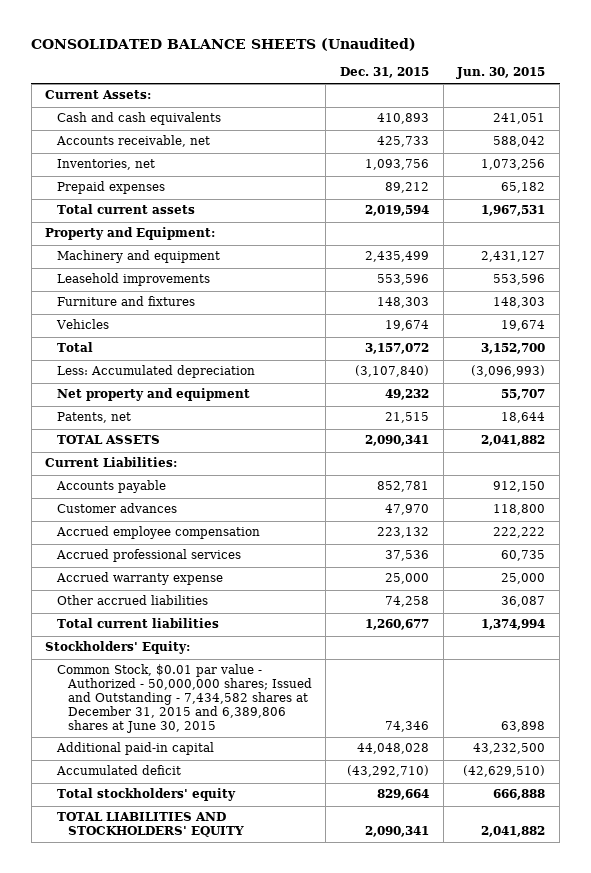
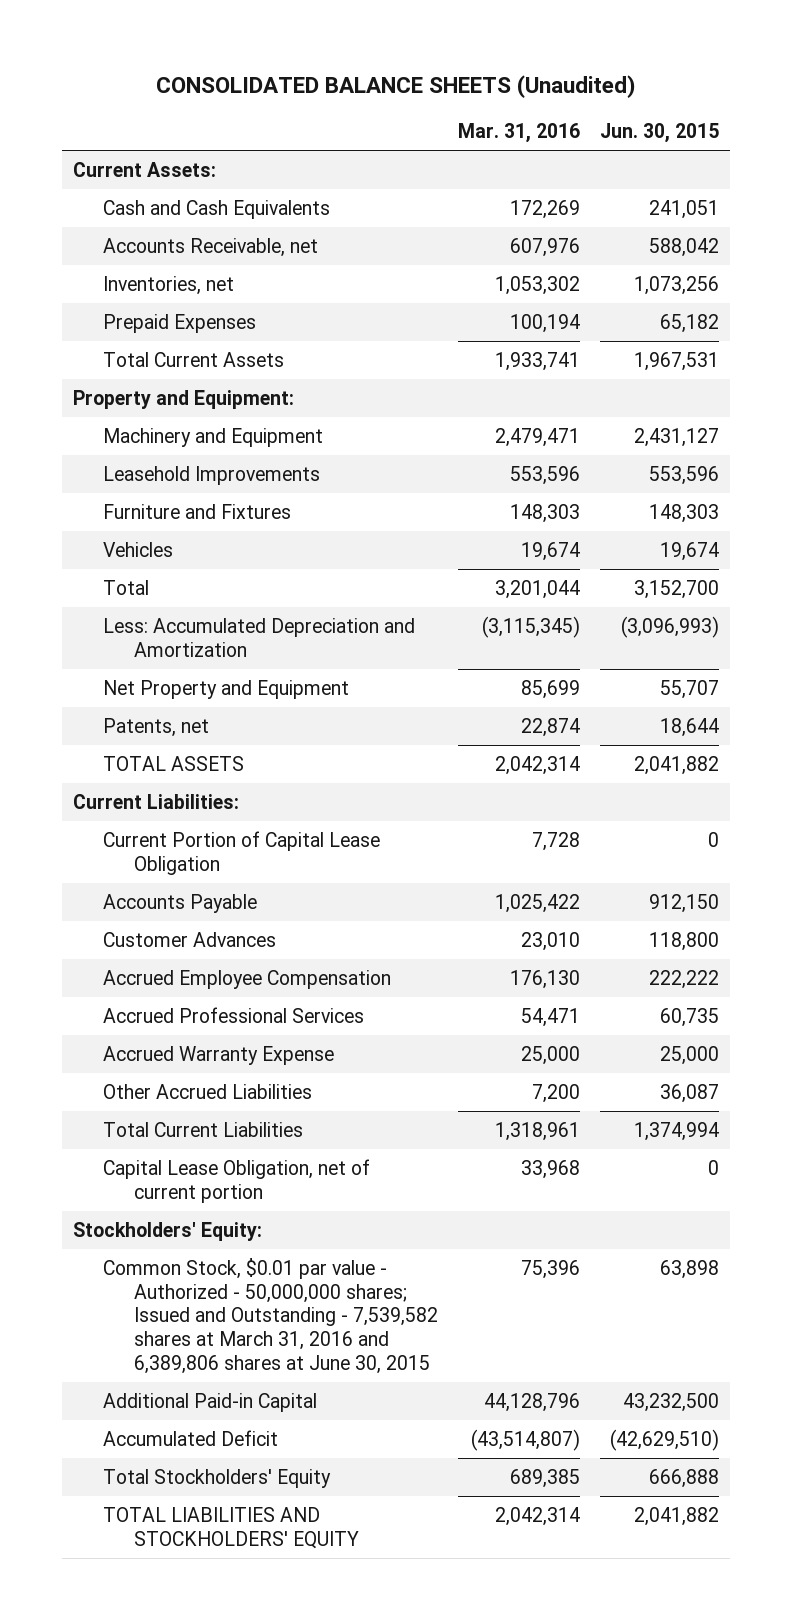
[340,67,430,79] Dec. 31, 2015 -> none
none -> [457,123,580,144] Mar. 31, 2016
[56,112,221,126] Cash and cash equivalents -> [103,199,331,219] Cash and Cash Equivalents
[55,135,210,148] Accounts receivable, net -> [103,237,319,257] Accounts Receivable, net
[56,181,165,195] Prepaid expenses -> [103,313,257,333] Prepaid Expenses
[56,204,195,215] Total current assets -> [103,351,285,367] Total Current Assets
[56,250,220,264] Machinery and equipment -> [103,427,324,447] Machinery and Equipment
[56,273,210,287] Leasehold improvements -> [103,465,321,485] Leasehold Improvements
[56,296,195,307] Furniture and fixtures -> [103,503,292,519] Furniture and Fixtures
[56,365,255,379] Less: Accumulated depreciation -> [103,617,416,657] Less: Accumulated Depreciation and Amortization
[56,388,250,402] Net property and equipment -> [103,679,350,699] Net Property and Equipment
none -> [103,830,381,875] Current Portion of Capital Lease Obligation
[55,480,166,494] Accounts payable -> [103,893,258,913] Accounts Payable
[56,503,177,514] Customer advances -> [103,931,277,947] Customer Advances
[55,526,260,540] Accrued employee compensation -> [103,969,392,989] Accrued Employee Compensation
[55,549,241,563] Accrued professional services -> [103,1006,365,1023] Accrued Professional Services
[55,572,223,586] Accrued warranty expense -> [103,1045,335,1065] Accrued Warranty Expense
[56,595,208,606] Other accrued liabilities -> [103,1083,313,1099] Other Accrued Liabilities
[56,618,219,629] Total current liabilities -> [103,1121,304,1137] Total Current Liabilities
none -> [103,1158,371,1203] Capital Lease Obligation, net of current portion
[56,664,312,733] Common Stock, $0.01 par value - Authorized - 50,000,000 shares; Issued and Outstanding - 7,434,582 shares at December 31, 2015 and 6,389,806 shares at June 30, 2015 -> [103,1257,438,1375] Common Stock, $0.01 par value - Authorized - 50,000,000 shares; Issued and Outstanding - 7,539,582 shares at March 31, 2016 and 6,389,806 shares at June 30, 2015
[55,742,214,756] Additional paid-in capital -> [103,1392,318,1412] Additional Paid-in Capital
[55,765,181,776] Accumulated deficit -> [103,1429,279,1446] Accumulated Deficit
[56,788,236,802] Total stockholders' equity -> [103,1468,332,1488] Total Stockholders' Equity

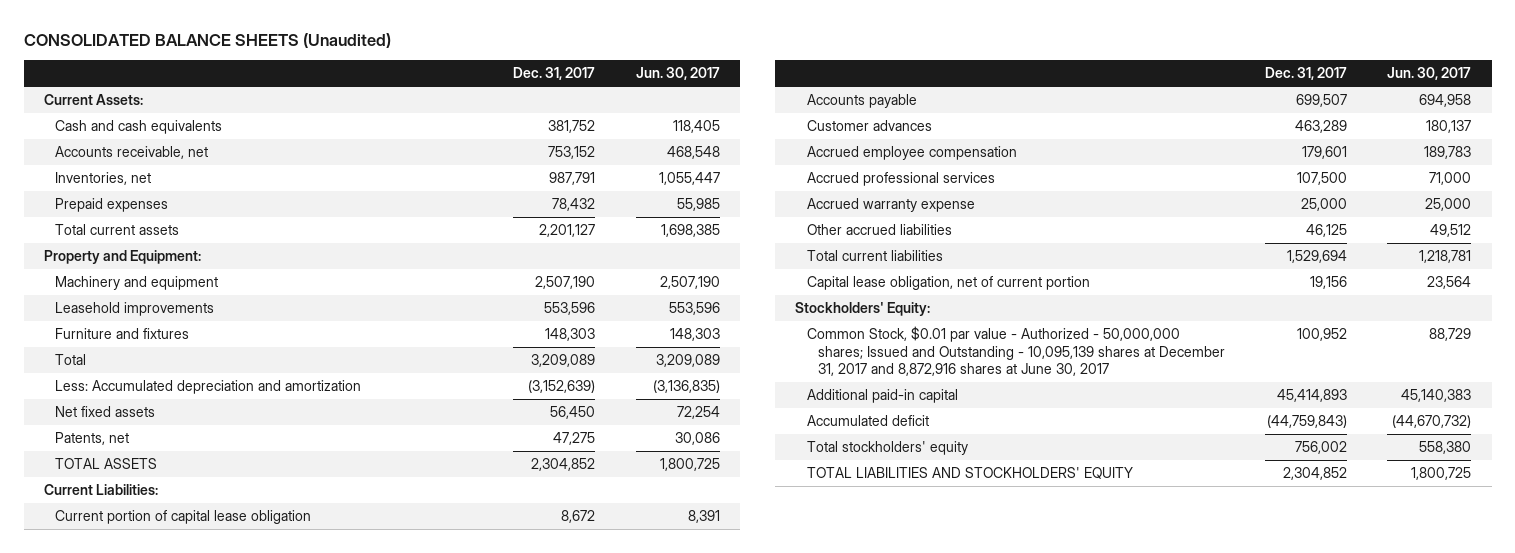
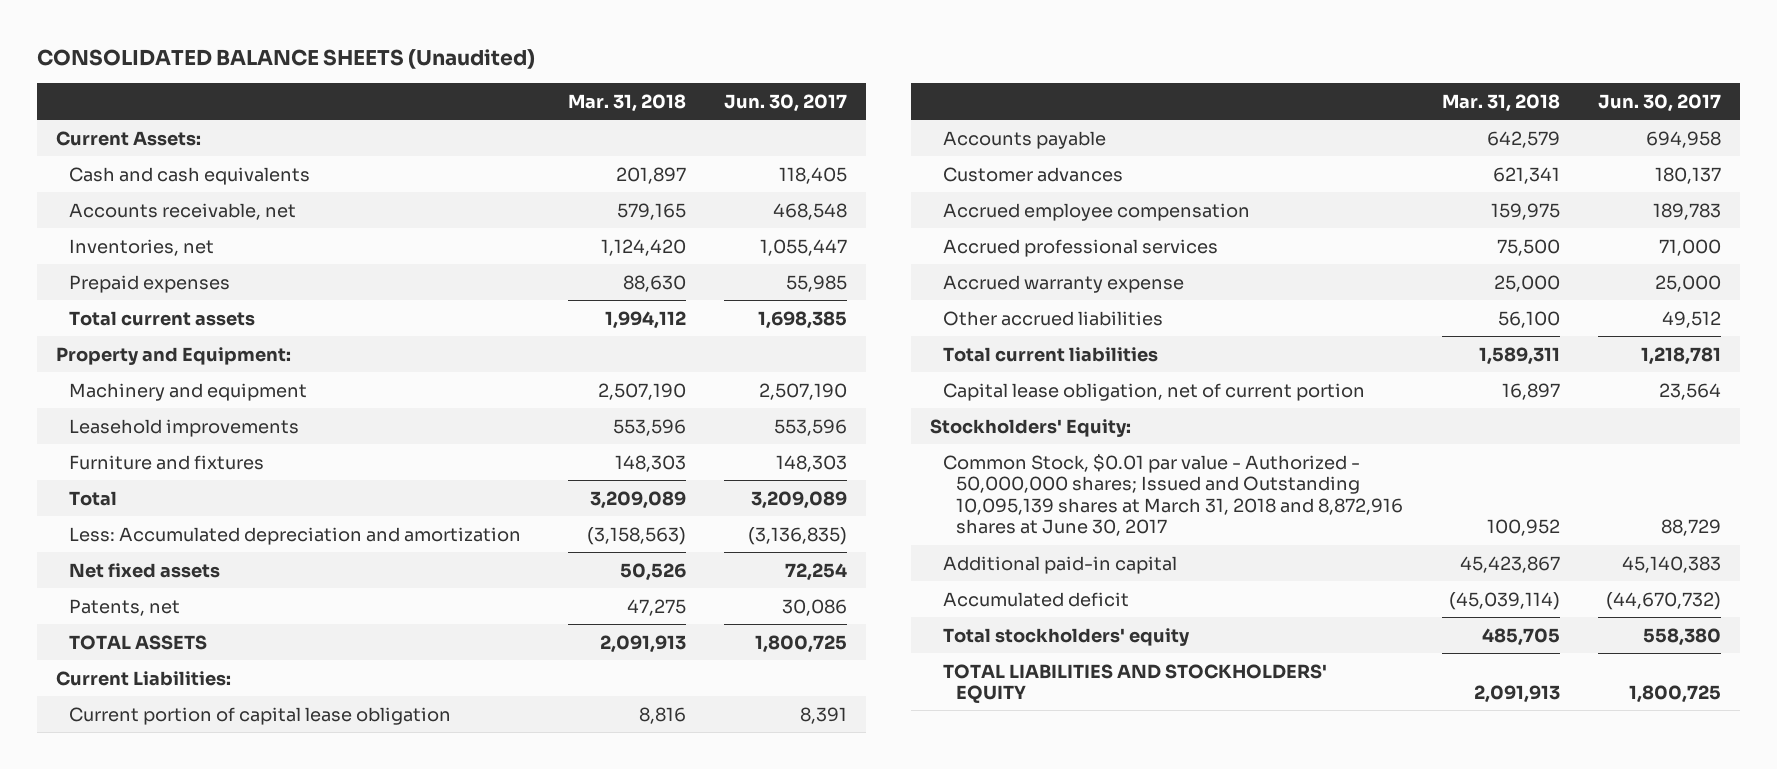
[513,67,596,81] Dec. 31, 2017 -> none
none -> [567,93,686,112] Mar. 31, 2018
[806,326,1225,377] Common Stock, $0.01 par value - Authorized - 50,000,000 shares; Issued and Outstanding - 10,095,139 shares at December 31, 2017 and 8,872,916 shares at June 30, 2017 -> [943,453,1404,537] Common Stock, $0.01 par value - Authorized - 50,000,000 shares; Issued and Outstanding 10,095,139 shares at March 31, 2018 and 8,872,916 shares at June 30, 2017

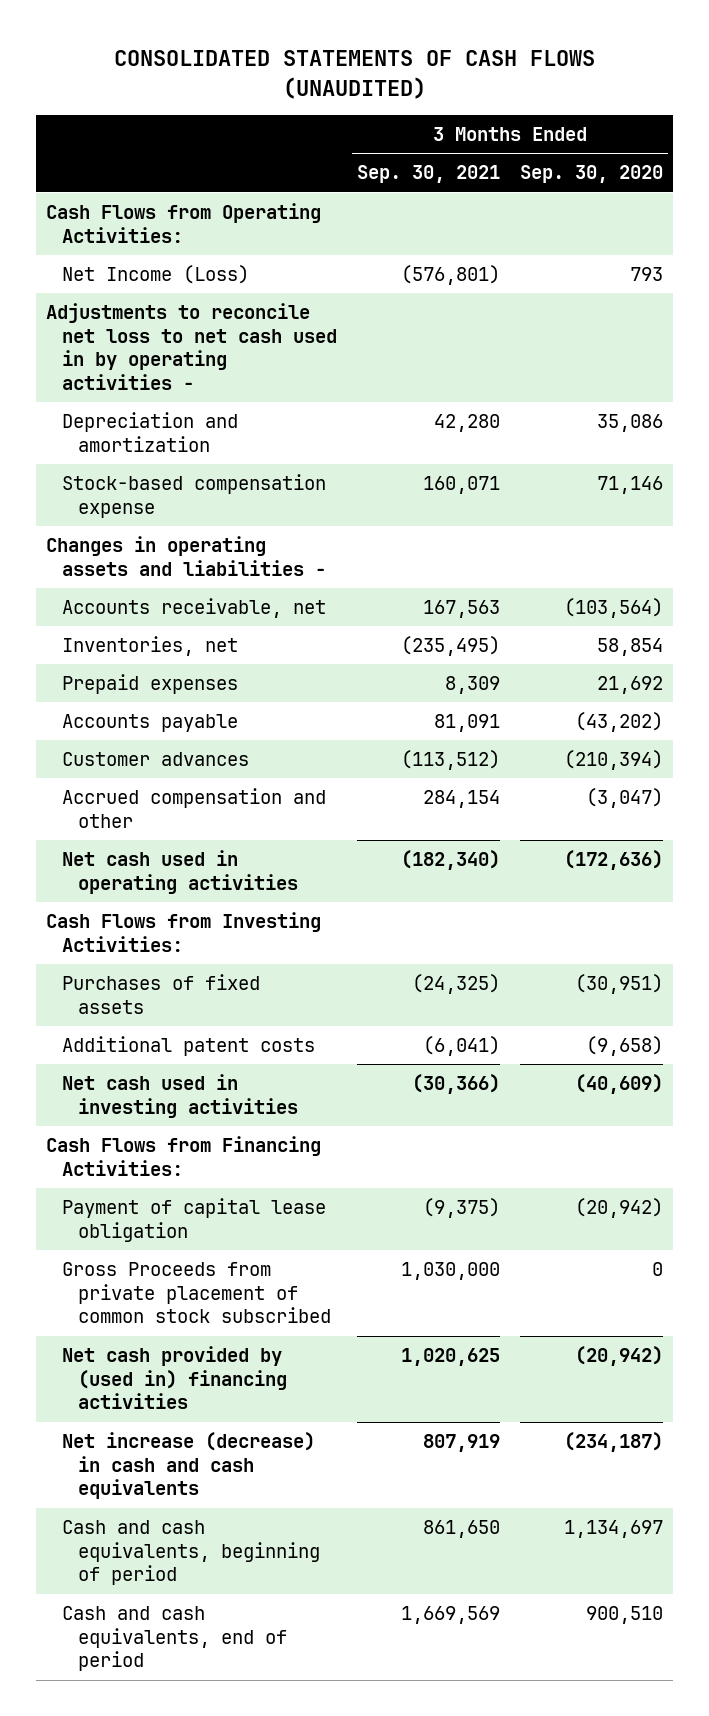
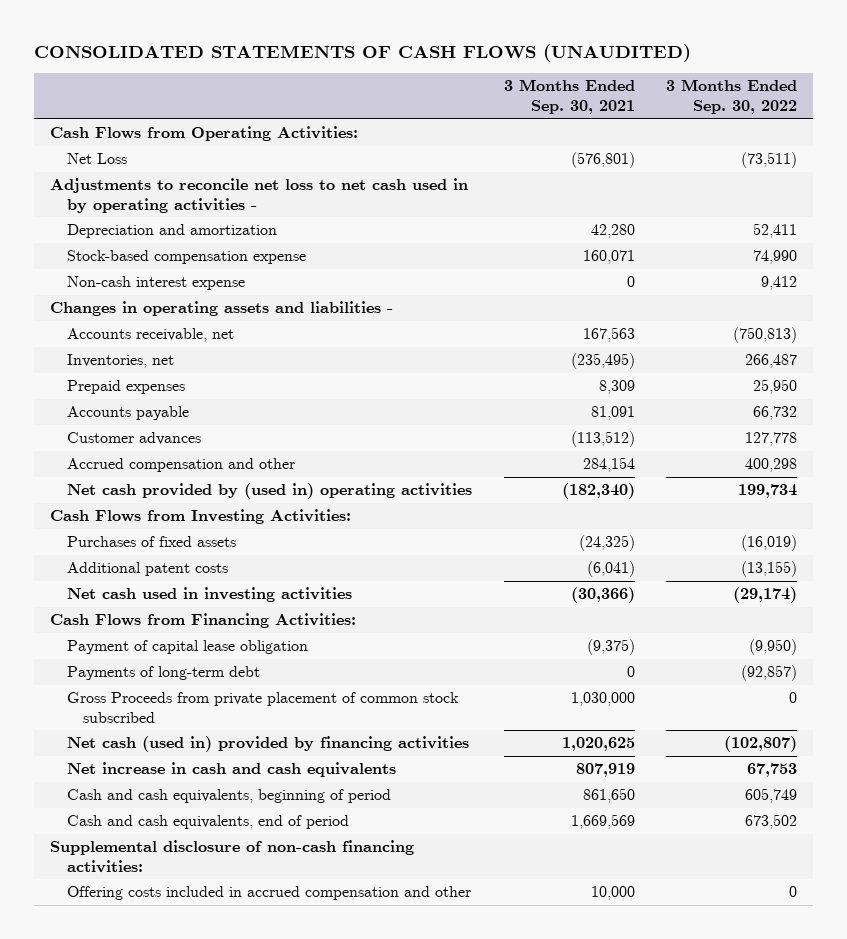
[520,165,664,184] Sep. 30, 2020 -> none
none -> [666,79,798,114] 3 Months Ended Sep. 30, 2022
[62,265,250,285] Net Income (Loss) -> [66,153,127,165] Net Loss
none -> [66,276,245,291] Non-cash interest expense
[62,850,299,894] Net cash used in operating activities -> [66,483,472,500] Net cash provided by (used in) operating activities
none -> [66,666,260,681] Payments of long-term debt
[62,1346,288,1410] Net cash provided by (used in) financing activities -> [66,736,469,753] Net cash (used in) provided by financing activities
[62,1432,316,1500] Net increase (decrease) in cash and cash equivalents -> [66,762,396,778] Net increase in cash and cash equivalents
none -> [49,840,414,873] Supplemental disclosure of non-cash financing activities:
none -> [66,886,471,901] Offering costs included in accrued compensation and other

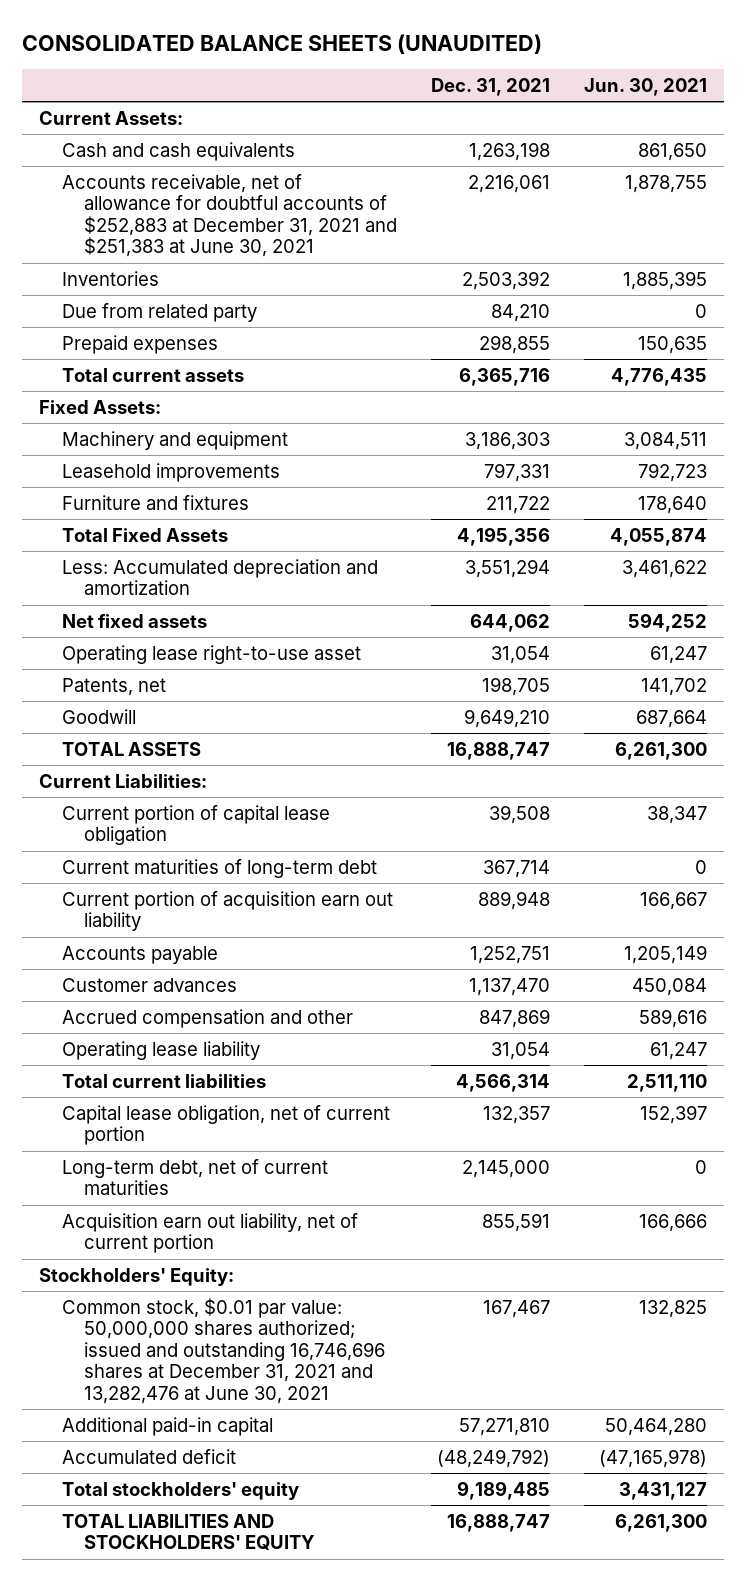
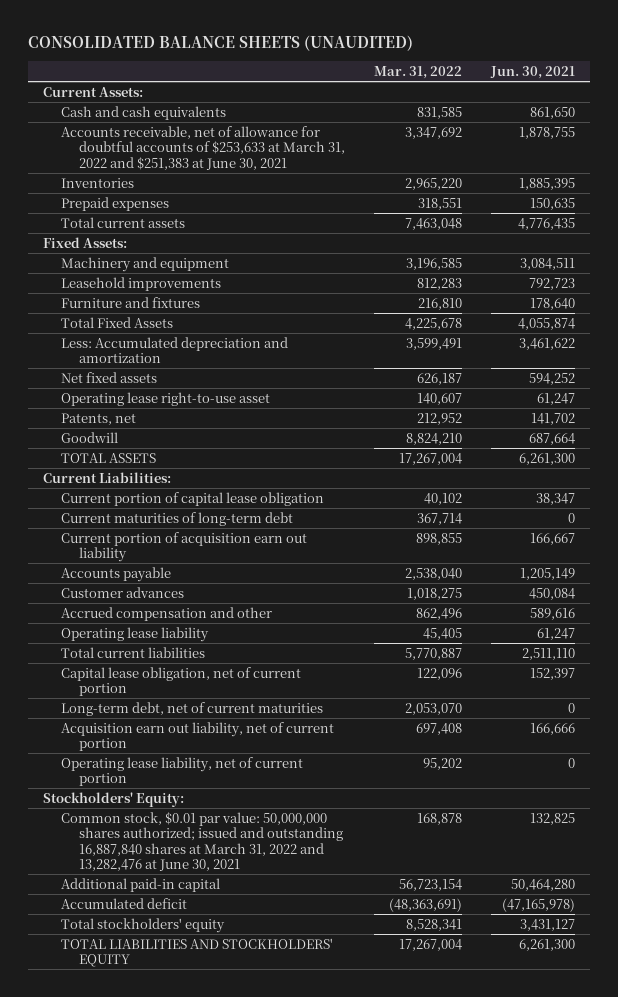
[431,78,551,97] Dec. 31, 2021 -> none
none -> [374,66,463,80] Mar. 31, 2022
[61,173,398,258] Accounts receivable, net of allowance for doubtful accounts of $252,883 at December 31, 2021 and $251,383 at June 30, 2021 -> [60,125,346,170] Accounts receivable, net of allowance for doubtful accounts of $253,633 at March 31, 2022 and $251,383 at June 30, 2021
[61,302,257,322] Due from related party -> none
none -> [60,756,303,787] Operating lease liability, net of current portion
[61,1297,386,1405] Common stock, $0.01 par value: 50,000,000 shares authorized; issued and outstanding 16,746,696 shares at December 31, 2021 and 13,282,476 at June 30, 2021 -> [60,811,344,871] Common stock, $0.01 par value: 50,000,000 shares authorized; issued and outstanding 16,887,840 shares at March 31, 2022 and 13,282,476 at June 30, 2021

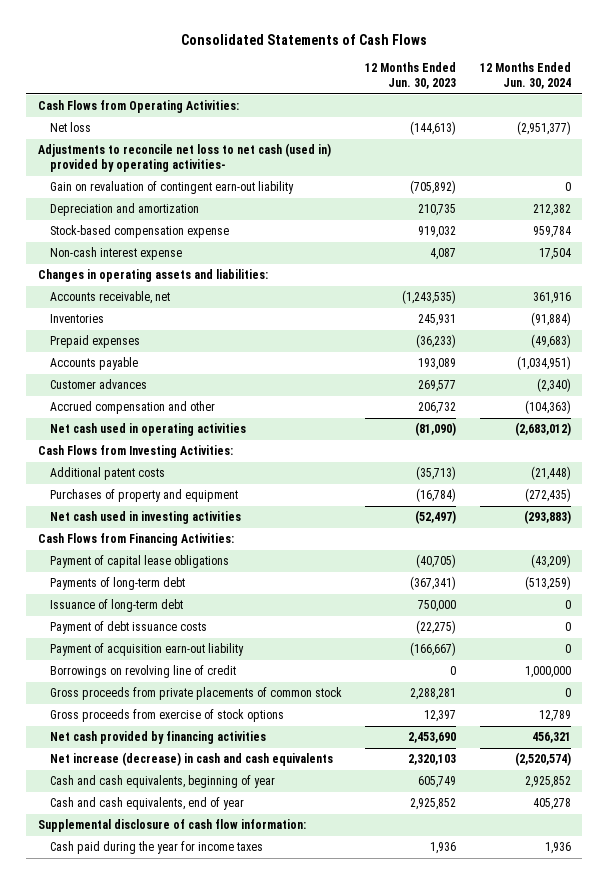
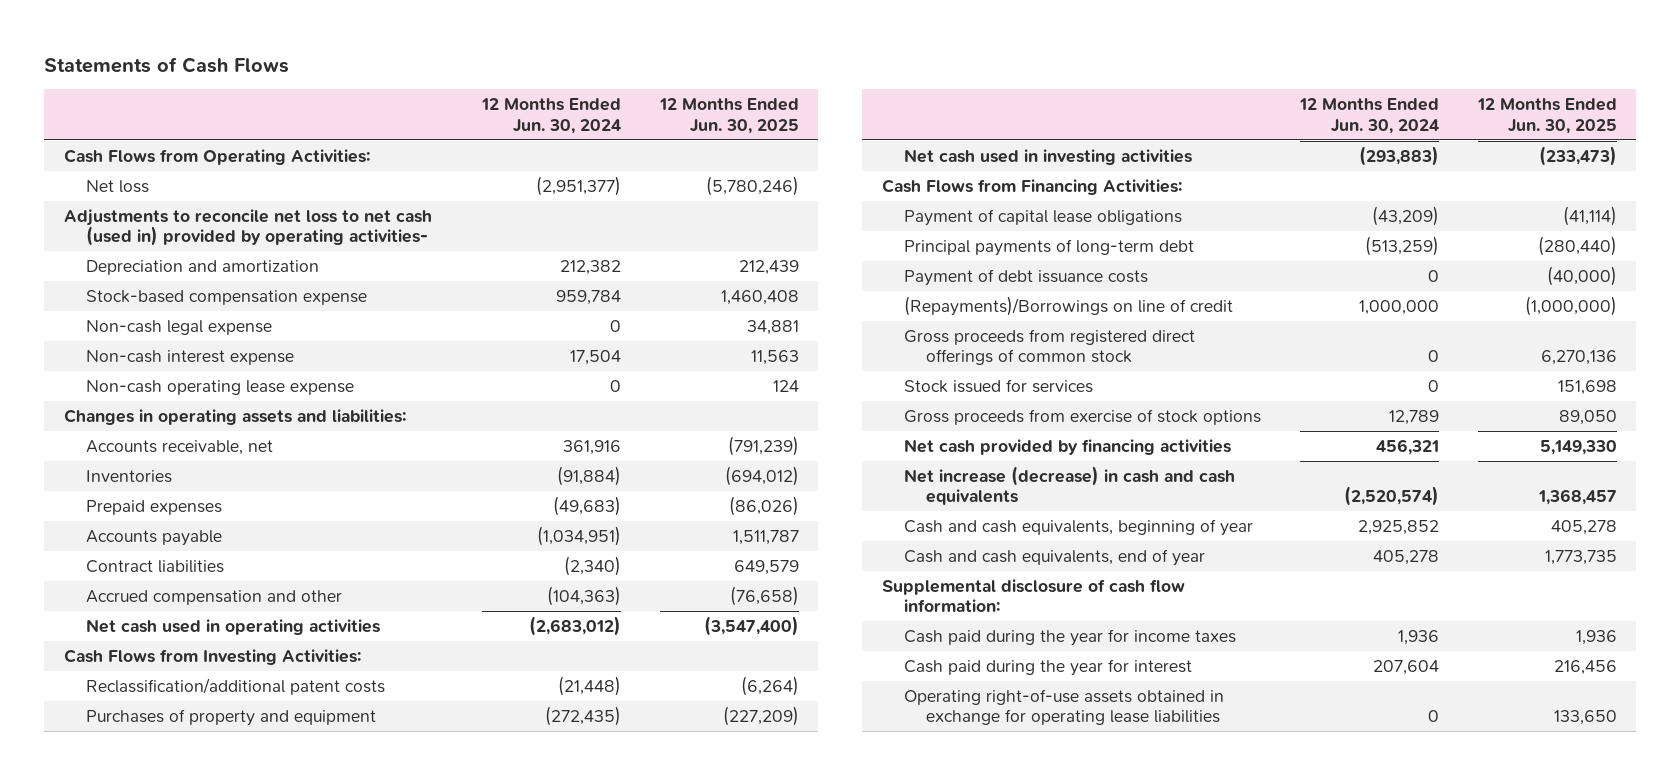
[181,33,428,45] Consolidated Statements of Cash Flows -> [44,56,290,73] Statements of Cash Flows
[365,62,457,90] 12 Months Ended Jun. 30, 2023 -> none
none -> [658,98,799,134] 12 Months Ended Jun. 30, 2025
[49,181,294,195] Gain on revaluation of contingent earn-out liability -> none
none -> [85,319,272,335] Non-cash legal expense
none -> [85,379,354,395] Non-cash operating lease expense
[49,379,147,390] Customer advances -> [85,559,224,573] Contract liabilities
[49,467,165,481] Additional patent costs -> [85,677,385,695] Reclassification/additional patent costs
[49,599,183,613] Issuance of long-term debt -> none
[49,577,185,591] Payments of long-term debt -> [903,238,1194,256] Principal payments of long-term debt
[49,643,244,657] Payment of acquisition earn-out liability -> none
[49,665,236,679] Borrowings on revolving line of credit -> [903,295,1233,316] (Repayments)/Borrowings on line of credit
[49,687,342,701] Gross proceeds from private placements of common stock -> [903,328,1195,366] Gross proceeds from registered direct offerings of common stock
none -> [903,378,1093,393] Stock issued for services
none -> [903,658,1192,676] Cash paid during the year for interest
none -> [903,688,1224,726] Operating right-of-use assets obtained in exchange for operating lease liabilities

